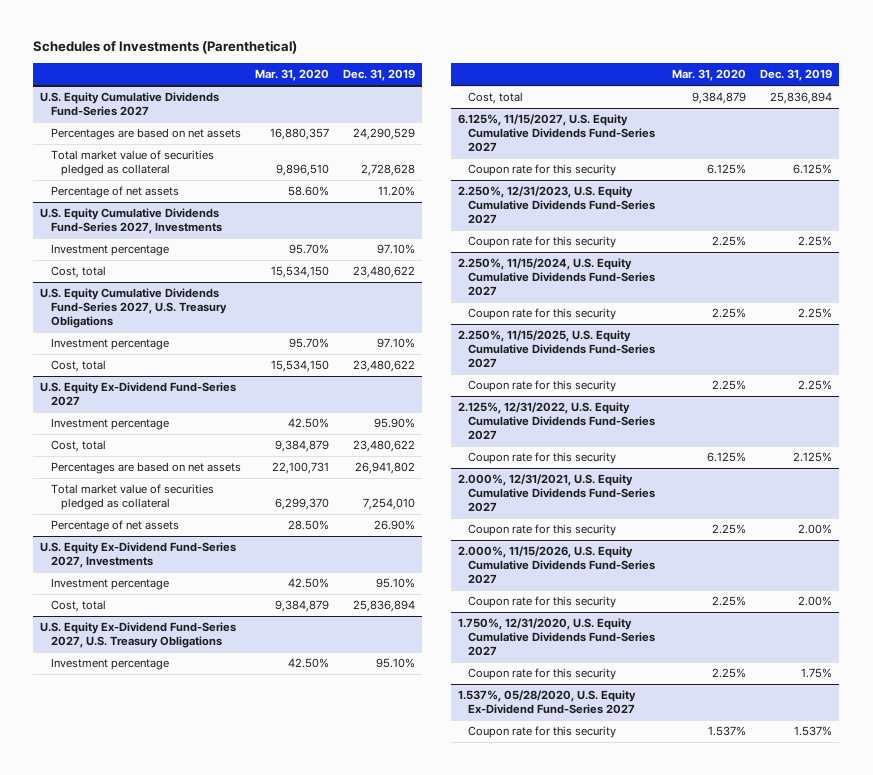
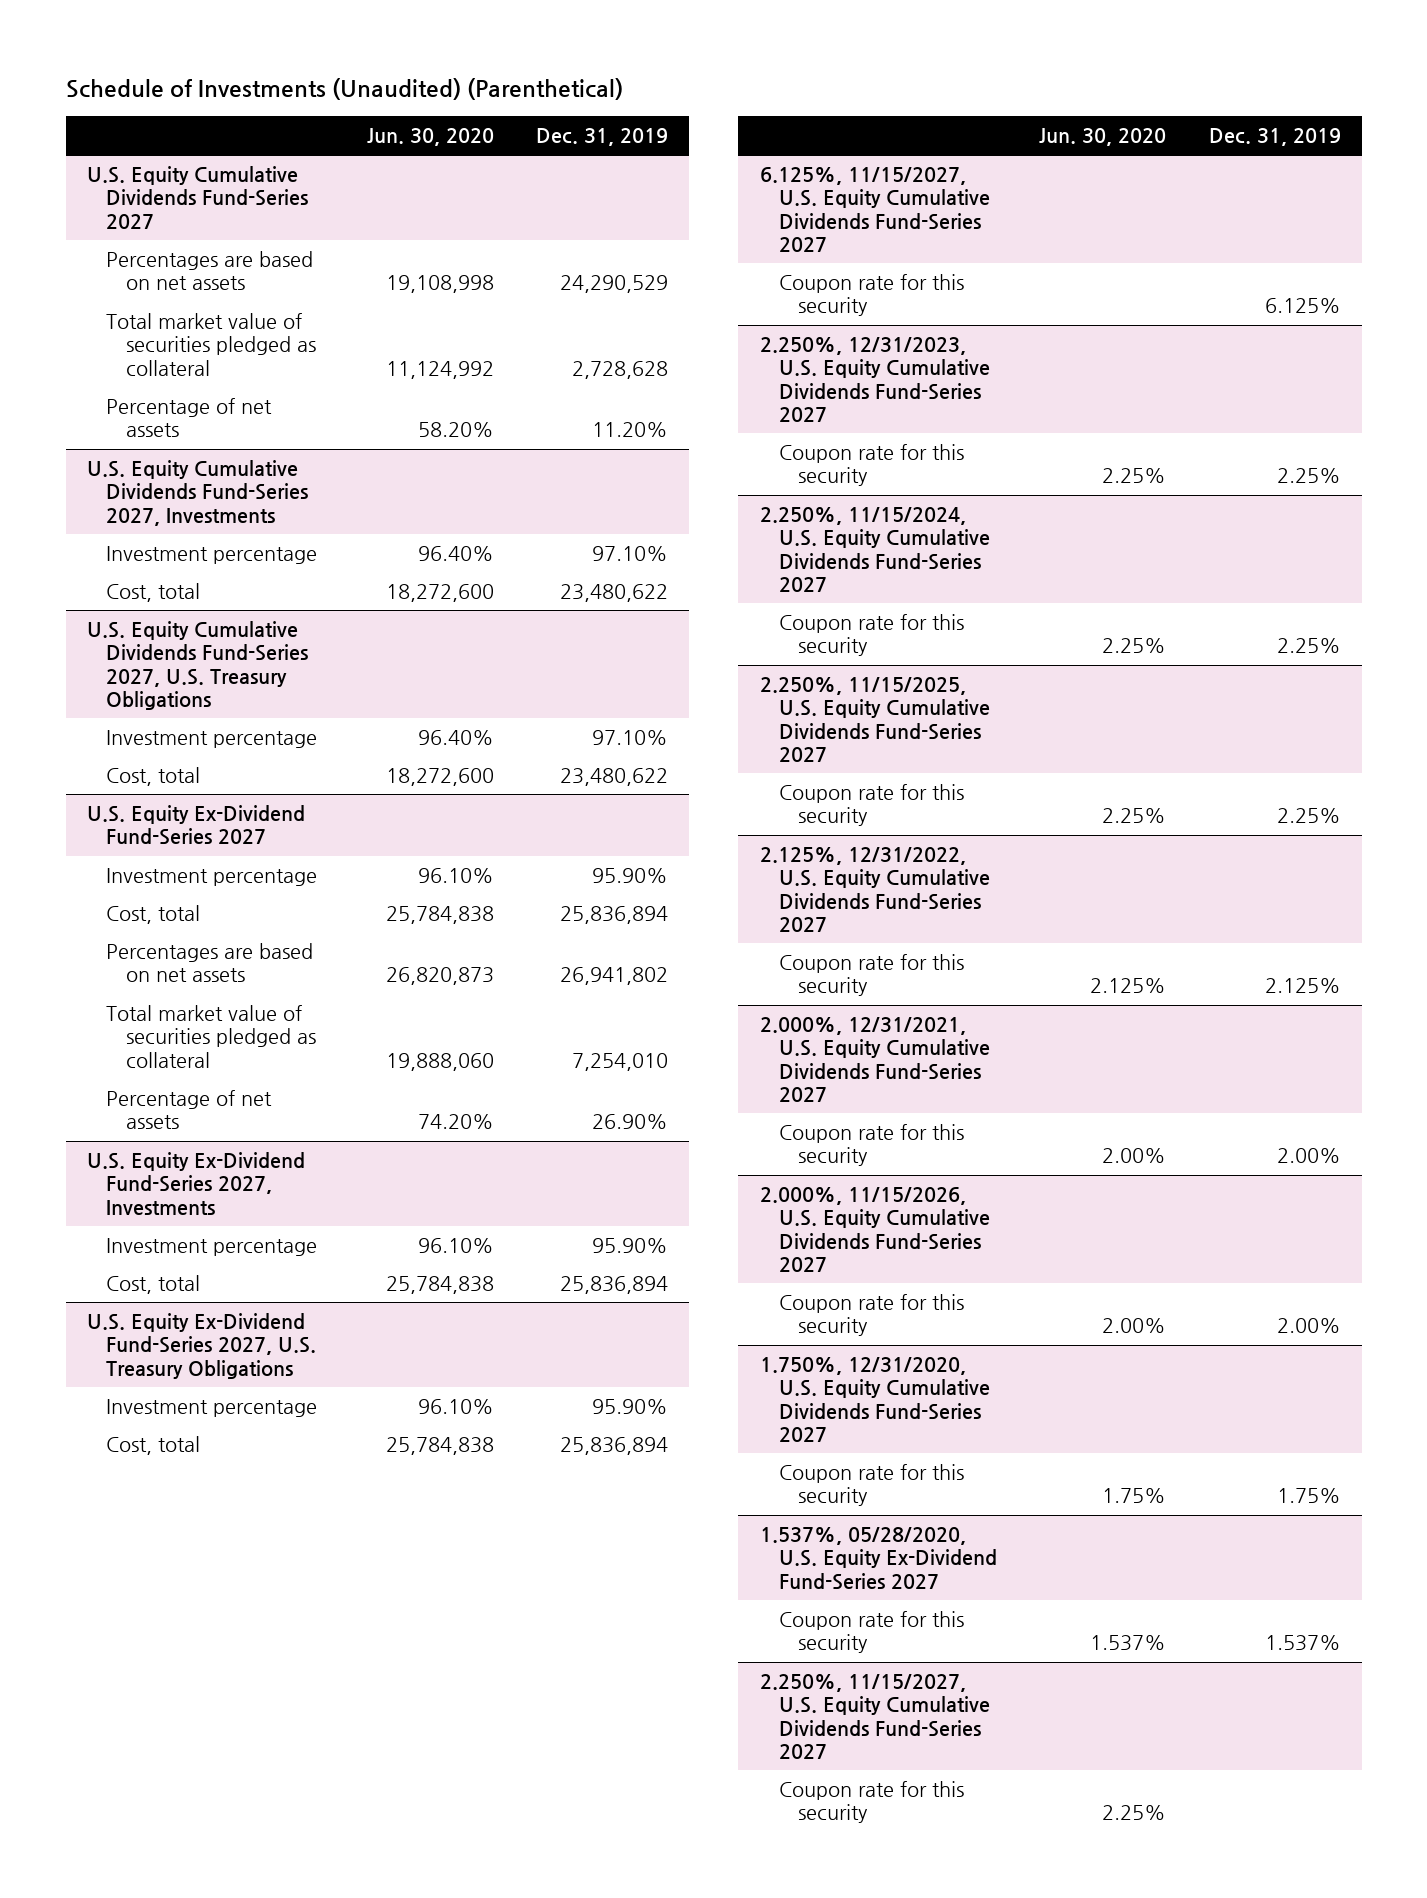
[33,40,298,55] Schedules of Investments (Parenthetical) -> [65,78,623,101] Schedule of Investments (Unaudited) (Parenthetical)
[254,69,329,82] Mar. 31, 2020 -> none
none -> [366,128,494,147] Jun. 30, 2020
[352,440,415,453] 23,480,622 -> [559,906,668,925] 25,836,894
[375,578,415,589] 95.10% -> [591,1238,668,1254] 95.90%
[375,658,415,669] 95.10% -> [591,1399,668,1415] 95.90%
none -> [759,1674,990,1759] 2.250%, 11/15/2027, U.S. Equity Cumulative Dividends Fund-Series 2027
none -> [778,1781,964,1824] Coupon rate for this security

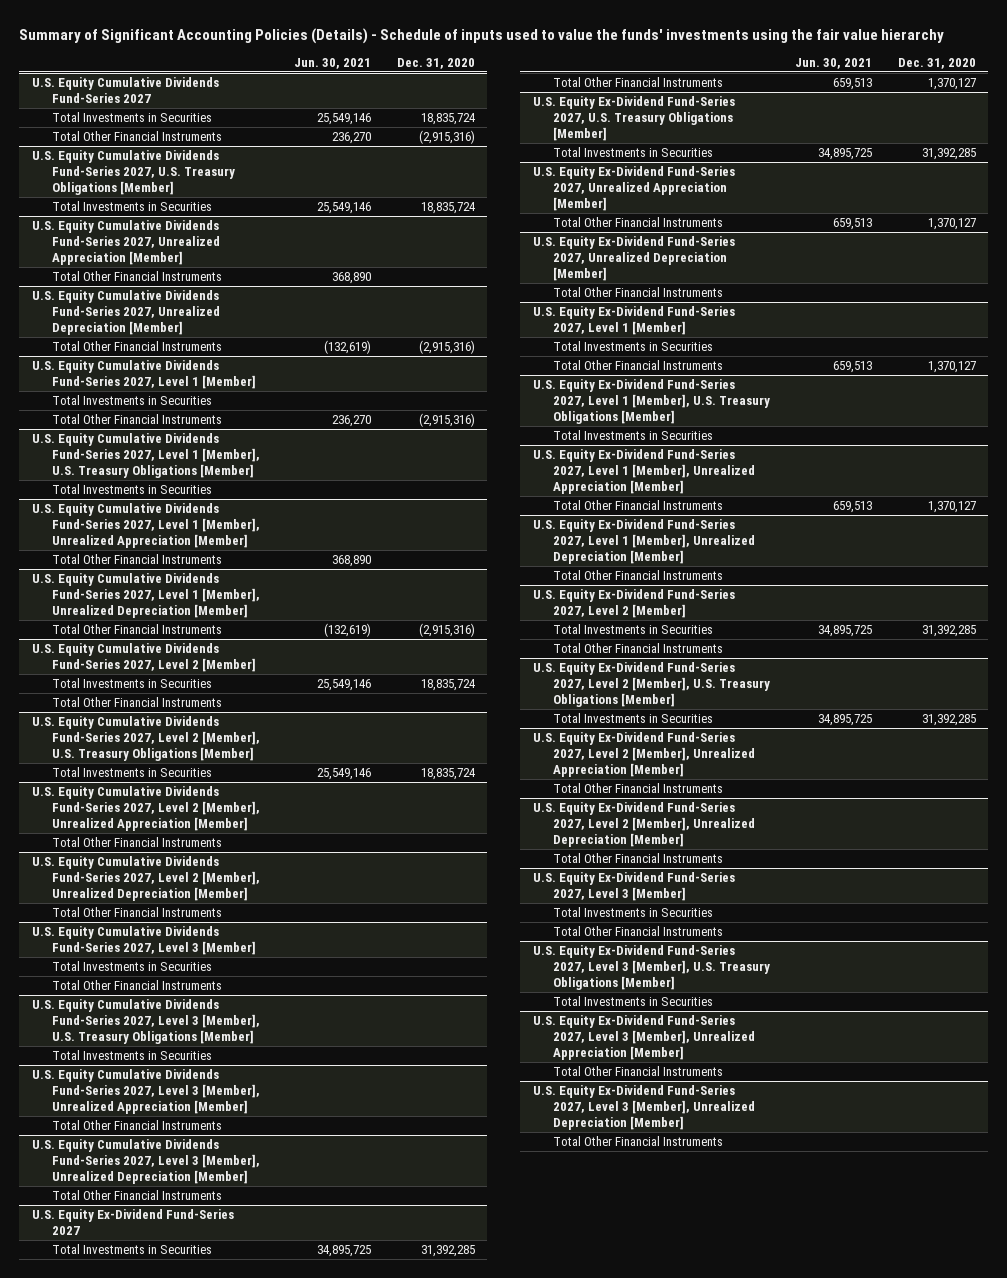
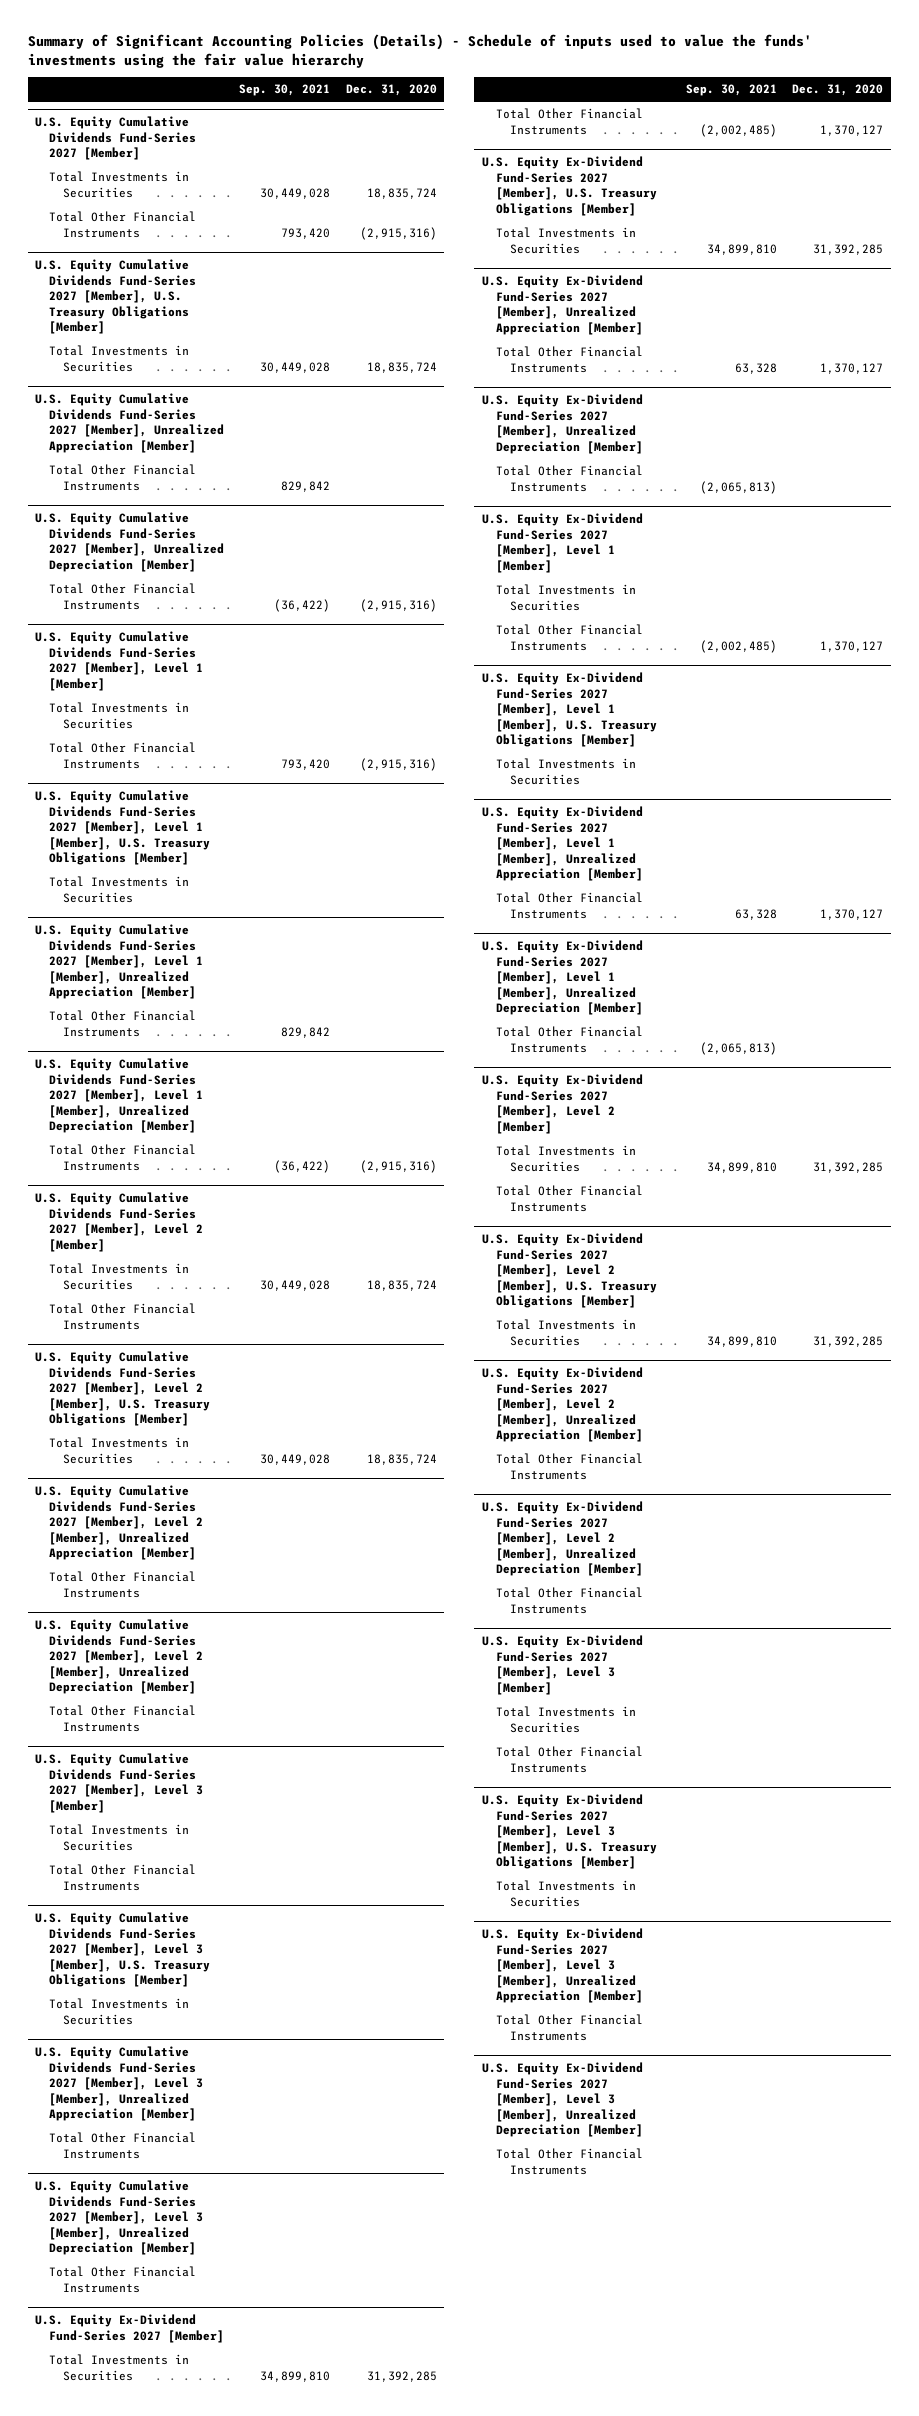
[294,57,372,69] Jun. 30, 2021 -> none
none -> [239,84,331,97] Sep. 30, 2021
[31,77,219,103] U.S. Equity Cumulative Dividends Fund-Series 2027 -> [35,116,197,161] U.S. Equity Cumulative Dividends Fund-Series 2027 [Member]
[31,150,236,195] U.S. Equity Cumulative Dividends Fund-Series 2027, U.S. Treasury Obligations [Member] -> [35,259,197,335] U.S. Equity Cumulative Dividends Fund-Series 2027 [Member], U.S. Treasury Obligations [Member]
[31,220,221,265] U.S. Equity Cumulative Dividends Fund-Series 2027, Unrealized Appreciation [Member] -> [35,393,225,453] U.S. Equity Cumulative Dividends Fund-Series 2027 [Member], Unrealized Appreciation [Member]
[31,290,221,335] U.S. Equity Cumulative Dividends Fund-Series 2027, Unrealized Depreciation [Member] -> [35,512,225,572] U.S. Equity Cumulative Dividends Fund-Series 2027 [Member], Unrealized Depreciation [Member]
[31,360,257,389] U.S. Equity Cumulative Dividends Fund-Series 2027, Level 1 [Member] -> [35,631,204,691] U.S. Equity Cumulative Dividends Fund-Series 2027 [Member], Level 1 [Member]
[31,433,261,478] U.S. Equity Cumulative Dividends Fund-Series 2027, Level 1 [Member], U.S. Treasury Obligations [Member] -> [35,790,211,866] U.S. Equity Cumulative Dividends Fund-Series 2027 [Member], Level 1 [Member], U.S. Treasury Obligations [Member]
[31,503,261,548] U.S. Equity Cumulative Dividends Fund-Series 2027, Level 1 [Member], Unrealized Appreciation [Member] -> [35,924,204,1000] U.S. Equity Cumulative Dividends Fund-Series 2027 [Member], Level 1 [Member], Unrealized Appreciation [Member]
[31,573,261,618] U.S. Equity Cumulative Dividends Fund-Series 2027, Level 1 [Member], Unrealized Depreciation [Member] -> [35,1058,204,1134] U.S. Equity Cumulative Dividends Fund-Series 2027 [Member], Level 1 [Member], Unrealized Depreciation [Member]
[31,643,257,672] U.S. Equity Cumulative Dividends Fund-Series 2027, Level 2 [Member] -> [35,1192,204,1252] U.S. Equity Cumulative Dividends Fund-Series 2027 [Member], Level 2 [Member]
[31,716,261,761] U.S. Equity Cumulative Dividends Fund-Series 2027, Level 2 [Member], U.S. Treasury Obligations [Member] -> [35,1351,211,1427] U.S. Equity Cumulative Dividends Fund-Series 2027 [Member], Level 2 [Member], U.S. Treasury Obligations [Member]
[31,786,261,831] U.S. Equity Cumulative Dividends Fund-Series 2027, Level 2 [Member], Unrealized Appreciation [Member] -> [35,1485,204,1561] U.S. Equity Cumulative Dividends Fund-Series 2027 [Member], Level 2 [Member], Unrealized Appreciation [Member]
[31,856,261,901] U.S. Equity Cumulative Dividends Fund-Series 2027, Level 2 [Member], Unrealized Depreciation [Member] -> [35,1619,204,1695] U.S. Equity Cumulative Dividends Fund-Series 2027 [Member], Level 2 [Member], Unrealized Depreciation [Member]
[31,926,257,955] U.S. Equity Cumulative Dividends Fund-Series 2027, Level 3 [Member] -> [35,1753,204,1813] U.S. Equity Cumulative Dividends Fund-Series 2027 [Member], Level 3 [Member]
[31,999,261,1044] U.S. Equity Cumulative Dividends Fund-Series 2027, Level 3 [Member], U.S. Treasury Obligations [Member] -> [35,1912,211,1988] U.S. Equity Cumulative Dividends Fund-Series 2027 [Member], Level 3 [Member], U.S. Treasury Obligations [Member]
[31,1069,261,1114] U.S. Equity Cumulative Dividends Fund-Series 2027, Level 3 [Member], Unrealized Appreciation [Member] -> [35,2046,204,2122] U.S. Equity Cumulative Dividends Fund-Series 2027 [Member], Level 3 [Member], Unrealized Appreciation [Member]
[31,1139,261,1184] U.S. Equity Cumulative Dividends Fund-Series 2027, Level 3 [Member], Unrealized Depreciation [Member] -> [35,2180,204,2256] U.S. Equity Cumulative Dividends Fund-Series 2027 [Member], Level 3 [Member], Unrealized Depreciation [Member]
[31,1209,234,1235] U.S. Equity Ex-Dividend Fund-Series 2027 -> [35,2314,225,2343] U.S. Equity Ex-Dividend Fund-Series 2027 [Member]
[532,96,735,141] U.S. Equity Ex-Dividend Fund-Series 2027, U.S. Treasury Obligations [Member] -> [481,156,657,216] U.S. Equity Ex-Dividend Fund-Series 2027 [Member], U.S. Treasury Obligations [Member]
[532,166,735,211] U.S. Equity Ex-Dividend Fund-Series 2027, Unrealized Appreciation [Member] -> [481,275,643,335] U.S. Equity Ex-Dividend Fund-Series 2027 [Member], Unrealized Appreciation [Member]
[532,236,735,281] U.S. Equity Ex-Dividend Fund-Series 2027, Unrealized Depreciation [Member] -> [481,394,643,454] U.S. Equity Ex-Dividend Fund-Series 2027 [Member], Unrealized Depreciation [Member]
[532,306,735,335] U.S. Equity Ex-Dividend Fund-Series 2027, Level 1 [Member] -> [481,513,643,573] U.S. Equity Ex-Dividend Fund-Series 2027 [Member], Level 1 [Member]
[532,379,770,424] U.S. Equity Ex-Dividend Fund-Series 2027, Level 1 [Member], U.S. Treasury Obligations [Member] -> [481,672,657,748] U.S. Equity Ex-Dividend Fund-Series 2027 [Member], Level 1 [Member], U.S. Treasury Obligations [Member]
[532,449,755,494] U.S. Equity Ex-Dividend Fund-Series 2027, Level 1 [Member], Unrealized Appreciation [Member] -> [481,806,643,882] U.S. Equity Ex-Dividend Fund-Series 2027 [Member], Level 1 [Member], Unrealized Appreciation [Member]
[532,519,755,564] U.S. Equity Ex-Dividend Fund-Series 2027, Level 1 [Member], Unrealized Depreciation [Member] -> [481,940,643,1016] U.S. Equity Ex-Dividend Fund-Series 2027 [Member], Level 1 [Member], Unrealized Depreciation [Member]
[532,589,735,618] U.S. Equity Ex-Dividend Fund-Series 2027, Level 2 [Member] -> [481,1074,643,1134] U.S. Equity Ex-Dividend Fund-Series 2027 [Member], Level 2 [Member]
[532,662,770,707] U.S. Equity Ex-Dividend Fund-Series 2027, Level 2 [Member], U.S. Treasury Obligations [Member] -> [481,1233,657,1309] U.S. Equity Ex-Dividend Fund-Series 2027 [Member], Level 2 [Member], U.S. Treasury Obligations [Member]
[532,732,755,777] U.S. Equity Ex-Dividend Fund-Series 2027, Level 2 [Member], Unrealized Appreciation [Member] -> [481,1367,643,1443] U.S. Equity Ex-Dividend Fund-Series 2027 [Member], Level 2 [Member], Unrealized Appreciation [Member]
[532,802,755,847] U.S. Equity Ex-Dividend Fund-Series 2027, Level 2 [Member], Unrealized Depreciation [Member] -> [481,1501,643,1577] U.S. Equity Ex-Dividend Fund-Series 2027 [Member], Level 2 [Member], Unrealized Depreciation [Member]
[532,872,735,901] U.S. Equity Ex-Dividend Fund-Series 2027, Level 3 [Member] -> [481,1635,643,1695] U.S. Equity Ex-Dividend Fund-Series 2027 [Member], Level 3 [Member]
[532,945,770,990] U.S. Equity Ex-Dividend Fund-Series 2027, Level 3 [Member], U.S. Treasury Obligations [Member] -> [481,1794,657,1870] U.S. Equity Ex-Dividend Fund-Series 2027 [Member], Level 3 [Member], U.S. Treasury Obligations [Member]
[532,1015,755,1060] U.S. Equity Ex-Dividend Fund-Series 2027, Level 3 [Member], Unrealized Appreciation [Member] -> [481,1928,643,2004] U.S. Equity Ex-Dividend Fund-Series 2027 [Member], Level 3 [Member], Unrealized Appreciation [Member]
[532,1085,755,1130] U.S. Equity Ex-Dividend Fund-Series 2027, Level 3 [Member], Unrealized Depreciation [Member] -> [481,2062,643,2138] U.S. Equity Ex-Dividend Fund-Series 2027 [Member], Level 3 [Member], Unrealized Depreciation [Member]

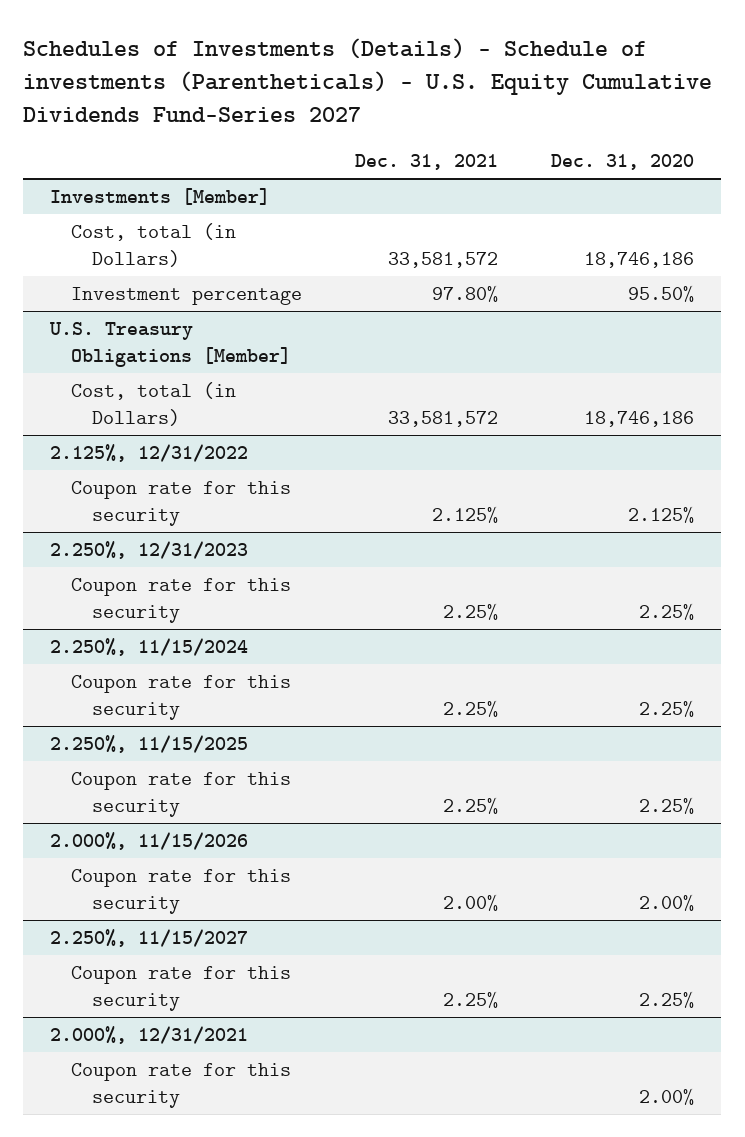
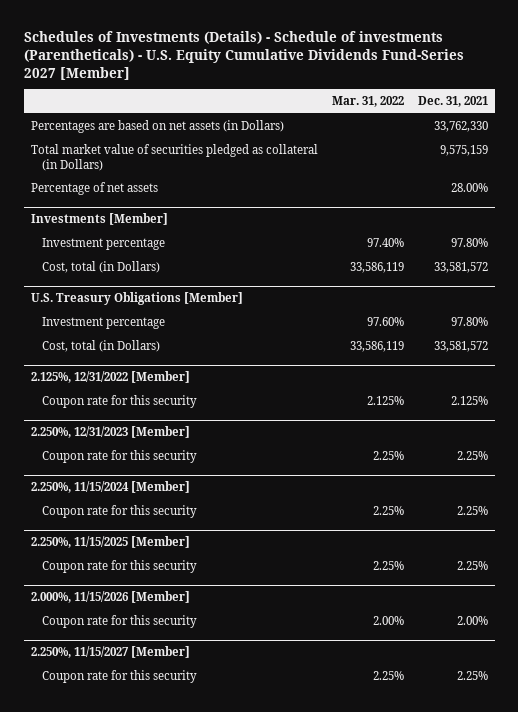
[23,38,713,122] Schedules of Investments (Details) - Schedule of investments (Parentheticals) - U.S. Equity Cumulative Dividends Fund-Series 2027 -> [23,30,464,80] Schedules of Investments (Details) - Schedule of investments (Parentheticals) - U.S. Equity Cumulative Dividends Fund-Series 2027 [Member]
[551,154,695,171] Dec. 31, 2020 -> none
none -> [331,96,404,108] Mar. 31, 2022
none -> [30,119,284,133] Percentages are based on net assets (in Dollars)
none -> [30,143,318,171] Total market value of securities pledged as collateral (in Dollars)
none -> [30,181,158,195] Percentage of net assets
[71,223,237,268] Cost, total (in Dollars) -> [41,260,160,273] Cost, total (in Dollars)
none -> [41,316,165,329] Investment percentage
[50,444,249,463] 2.125%, 12/31/2022 -> [30,371,190,384] 2.125%, 12/31/2022 [Member]
[50,541,249,560] 2.250%, 12/31/2023 -> [30,426,190,439] 2.250%, 12/31/2023 [Member]
[50,638,249,657] 2.250%, 11/15/2024 -> [30,481,190,494] 2.250%, 11/15/2024 [Member]
[50,735,249,754] 2.250%, 11/15/2025 -> [30,536,190,549] 2.250%, 11/15/2025 [Member]
[50,832,249,851] 2.000%, 11/15/2026 -> [30,591,190,604] 2.000%, 11/15/2026 [Member]
[50,929,249,948] 2.250%, 11/15/2027 -> [30,646,190,659] 2.250%, 11/15/2027 [Member]
[50,1026,249,1045] 2.000%, 12/31/2021 -> none
[71,1063,292,1109] Coupon rate for this security -> none

